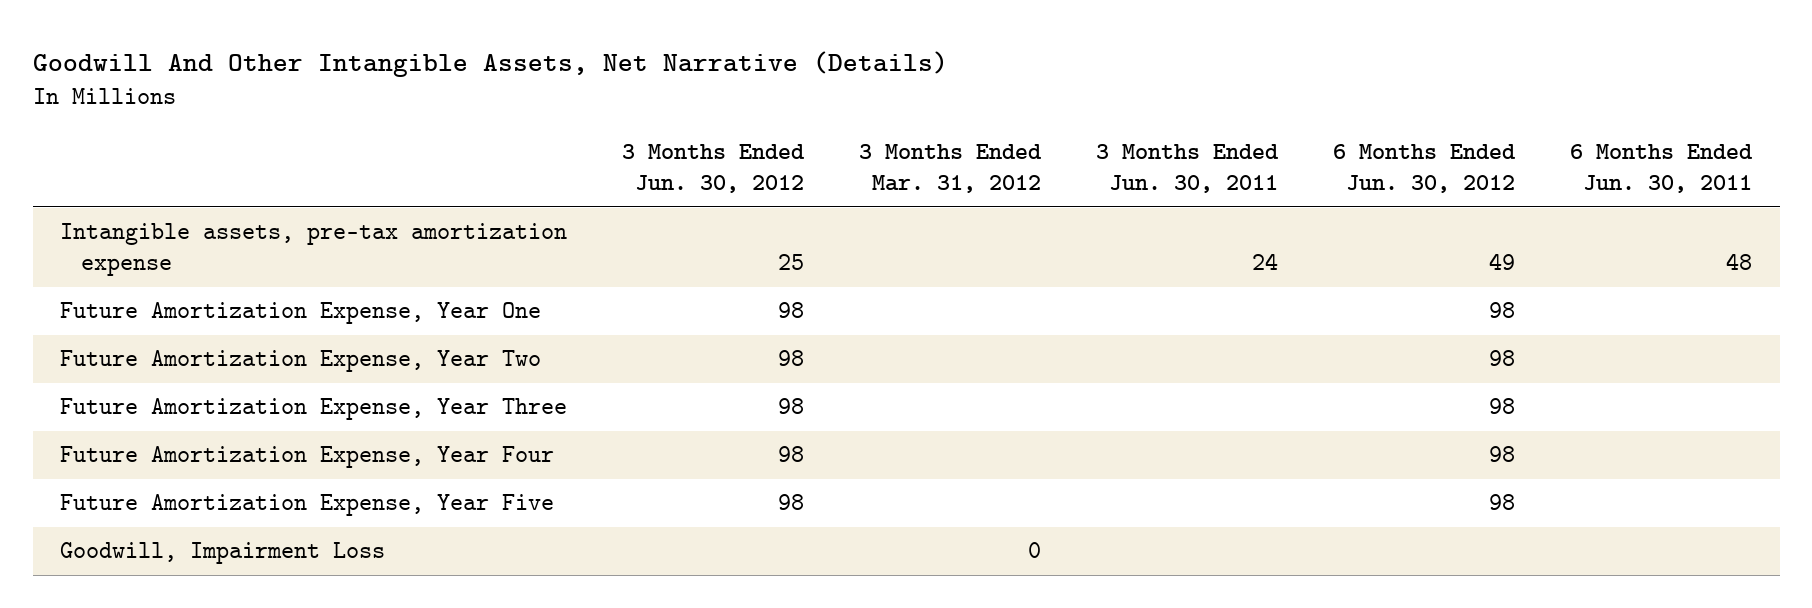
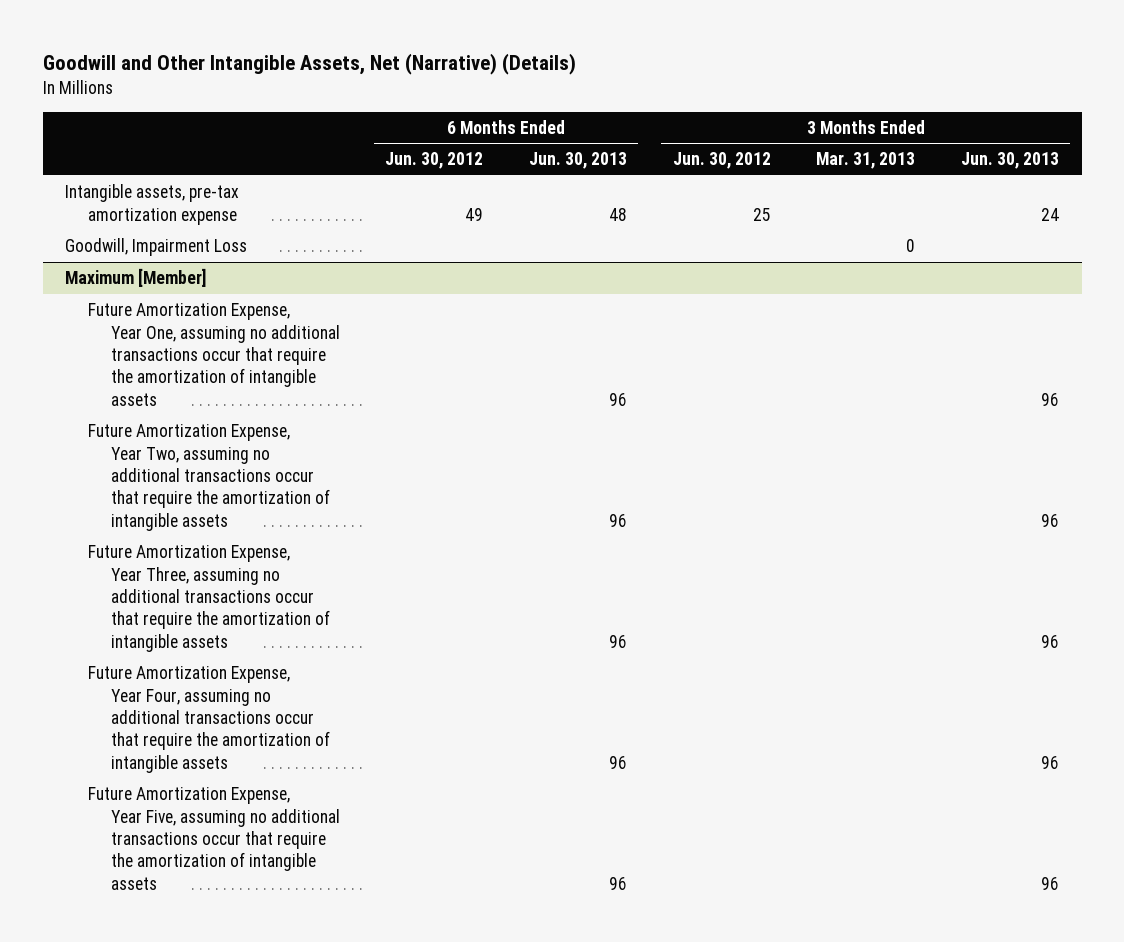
[32,50,948,77] Goodwill And Other Intangible Assets, Net Narrative (Details) -> [42,53,576,76] Goodwill and Other Intangible Assets, Net (Narrative) (Details)
[859,144,1043,194] 3 Months Ended Mar. 31, 2012 -> none
[1096,144,1280,194] 3 Months Ended Jun. 30, 2011 -> none
[1570,144,1754,194] 6 Months Ended Jun. 30, 2011 -> none
none -> [528,152,627,170] Jun. 30, 2013
none -> [816,152,916,170] Mar. 31, 2013
none -> [960,152,1059,170] Jun. 30, 2013
[60,302,542,325] Future Amortization Expense, Year One -> none
[60,350,542,373] Future Amortization Expense, Year Two -> none
[60,398,568,421] Future Amortization Expense, Year Three -> none
[60,446,555,469] Future Amortization Expense, Year Four -> none
[60,494,555,517] Future Amortization Expense, Year Five -> none
none -> [65,268,207,288] Maximum [Member]
none -> [88,303,340,406] Future Amortization Expense, Year One, assuming no additional transactions occur that require the amortization of intangible assets
none -> [88,424,330,531] Future Amortization Expense, Year Two, assuming no additional transactions occur that require the amortization of intangible assets
none -> [88,545,330,652] Future Amortization Expense, Year Three, assuming no additional transactions occur that require the amortization of intangible assets
none -> [88,666,330,773] Future Amortization Expense, Year Four, assuming no additional transactions occur that require the amortization of intangible assets
none -> [88,787,340,890] Future Amortization Expense, Year Five, assuming no additional transactions occur that require the amortization of intangible assets

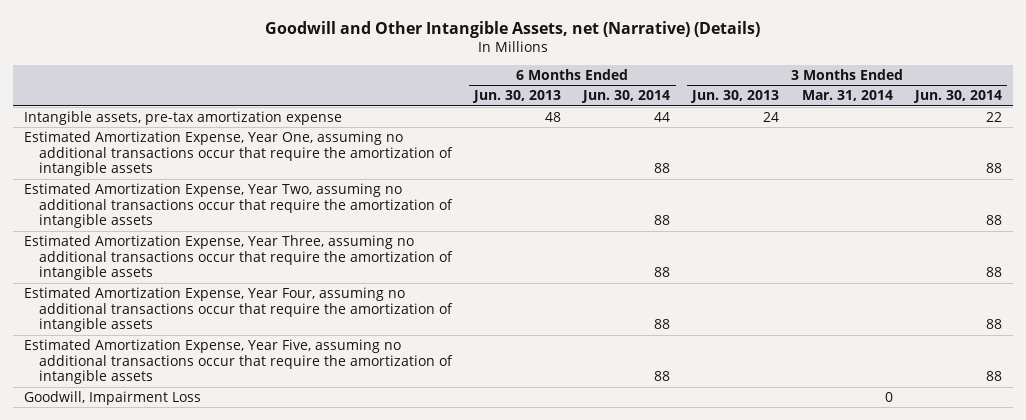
[42,53,576,76] Goodwill and Other Intangible Assets, Net (Narrative) (Details) -> [264,20,760,38] Goodwill and Other Intangible Assets, net (Narrative) (Details)
[385,152,484,170] Jun. 30, 2012 -> none
[672,152,771,170] Jun. 30, 2012 -> none
[816,152,916,170] Mar. 31, 2013 -> none
none -> [581,90,671,104] Jun. 30, 2014
none -> [801,90,893,102] Mar. 31, 2014
none -> [912,90,1002,104] Jun. 30, 2014
none -> [24,130,453,177] Estimated Amortization Expense, Year One, assuming no additional transactions occur that require the amortization of intangible assets
none -> [24,182,453,229] Estimated Amortization Expense, Year Two, assuming no additional transactions occur that require the amortization of intangible assets
none -> [24,234,453,281] Estimated Amortization Expense, Year Three, assuming no additional transactions occur that require the amortization of intangible assets
none -> [24,286,453,333] Estimated Amortization Expense, Year Four, assuming no additional transactions occur that require the amortization of intangible assets
none -> [24,338,453,385] Estimated Amortization Expense, Year Five, assuming no additional transactions occur that require the amortization of intangible assets
[65,268,207,288] Maximum [Member] -> none
[88,303,340,406] Future Amortization Expense, Year One, assuming no additional transactions occur that require the amortization of intangible assets -> none
[88,424,330,531] Future Amortization Expense, Year Two, assuming no additional transactions occur that require the amortization of intangible assets -> none
[88,545,330,652] Future Amortization Expense, Year Three, assuming no additional transactions occur that require the amortization of intangible assets -> none
[88,666,330,773] Future Amortization Expense, Year Four, assuming no additional transactions occur that require the amortization of intangible assets -> none
[88,787,340,890] Future Amortization Expense, Year Five, assuming no additional transactions occur that require the amortization of intangible assets -> none

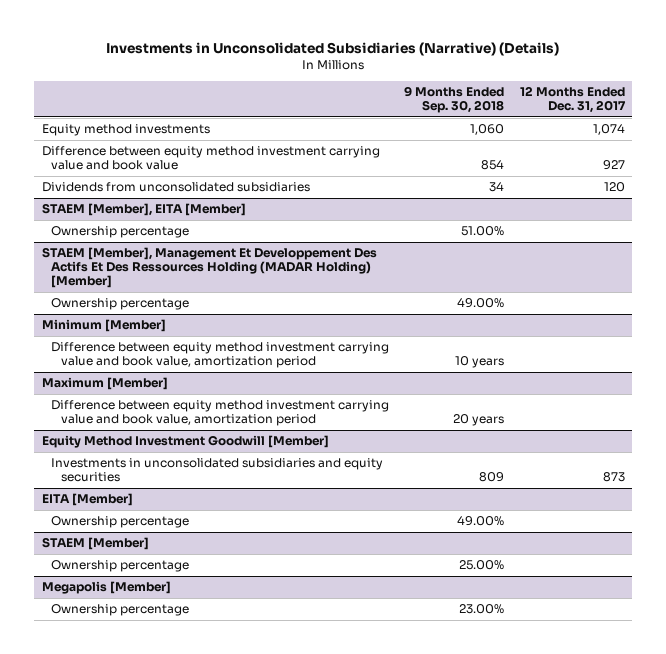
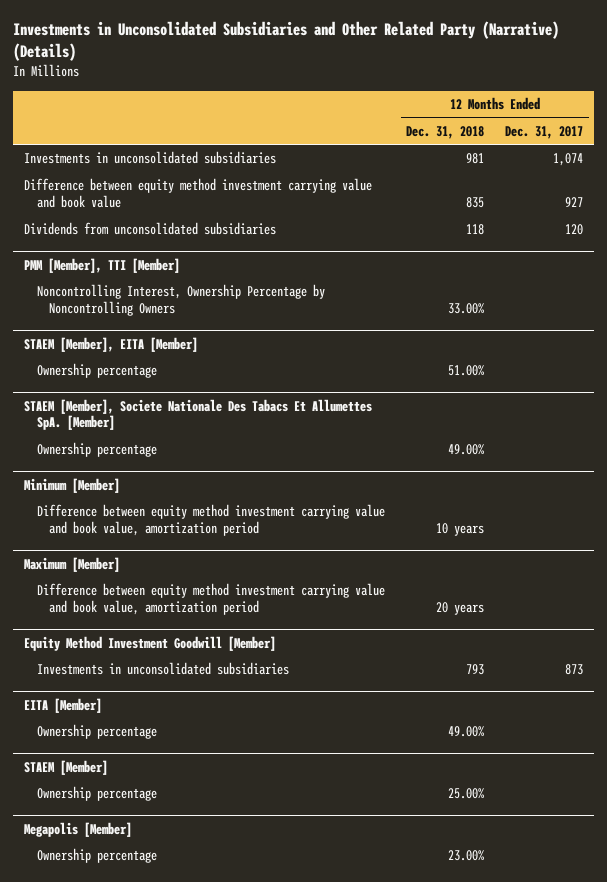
[106,41,560,56] Investments in Unconsolidated Subsidiaries (Narrative) (Details) -> [12,21,559,62] Investments in Unconsolidated Subsidiaries and Other Related Party (Narrative) (Details)
[404,86,505,113] 9 Months Ended Sep. 30, 2018 -> none
none -> [405,125,484,139] Dec. 31, 2018
[41,124,210,137] Equity method investments -> [23,151,276,165] Investments in unconsolidated subsidiaries
none -> [23,257,180,273] PMM [Member], TTI [Member]
none -> [36,284,325,317] Noncontrolling Interest, Ownership Percentage by Noncontrolling Owners
[41,247,377,289] STAEM [Member], Management Et Developpement Des Actifs Et Des Ressources Holding (MADAR Holding) [Member] -> none
[51,298,190,311] Ownership percentage -> none
none -> [23,398,372,431] STAEM [Member], Societe Nationale Des Tabacs Et Allumettes SpA. [Member]
none -> [36,442,157,458] Ownership percentage
[51,458,384,483] Investments in unconsolidated subsidiaries and equity securities -> [36,662,289,676] Investments in unconsolidated subsidiaries

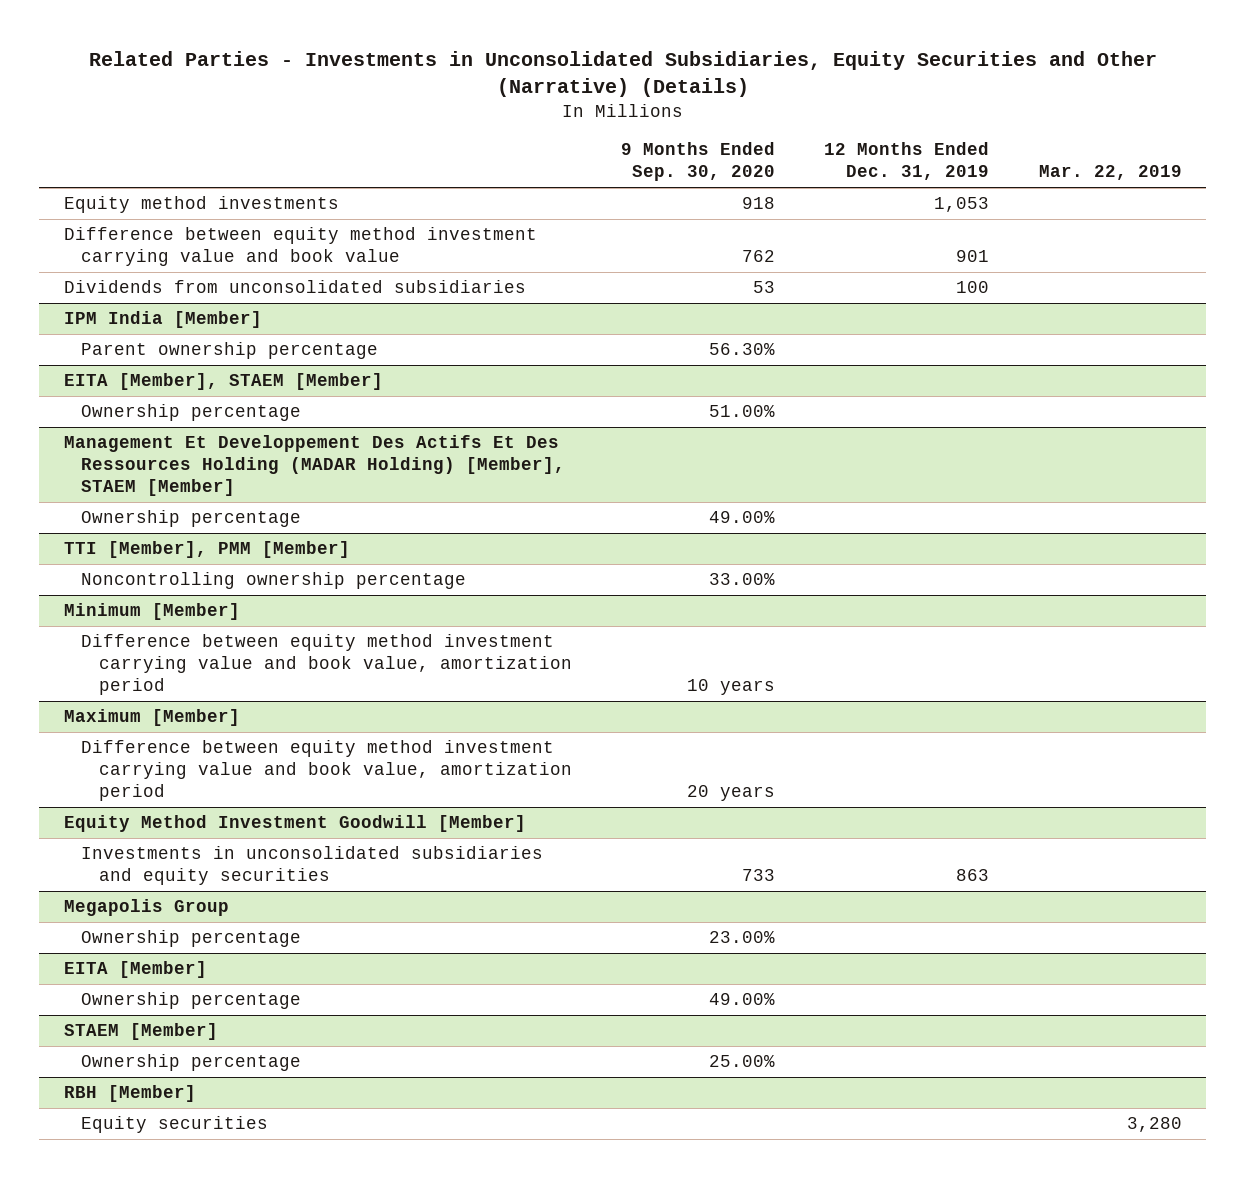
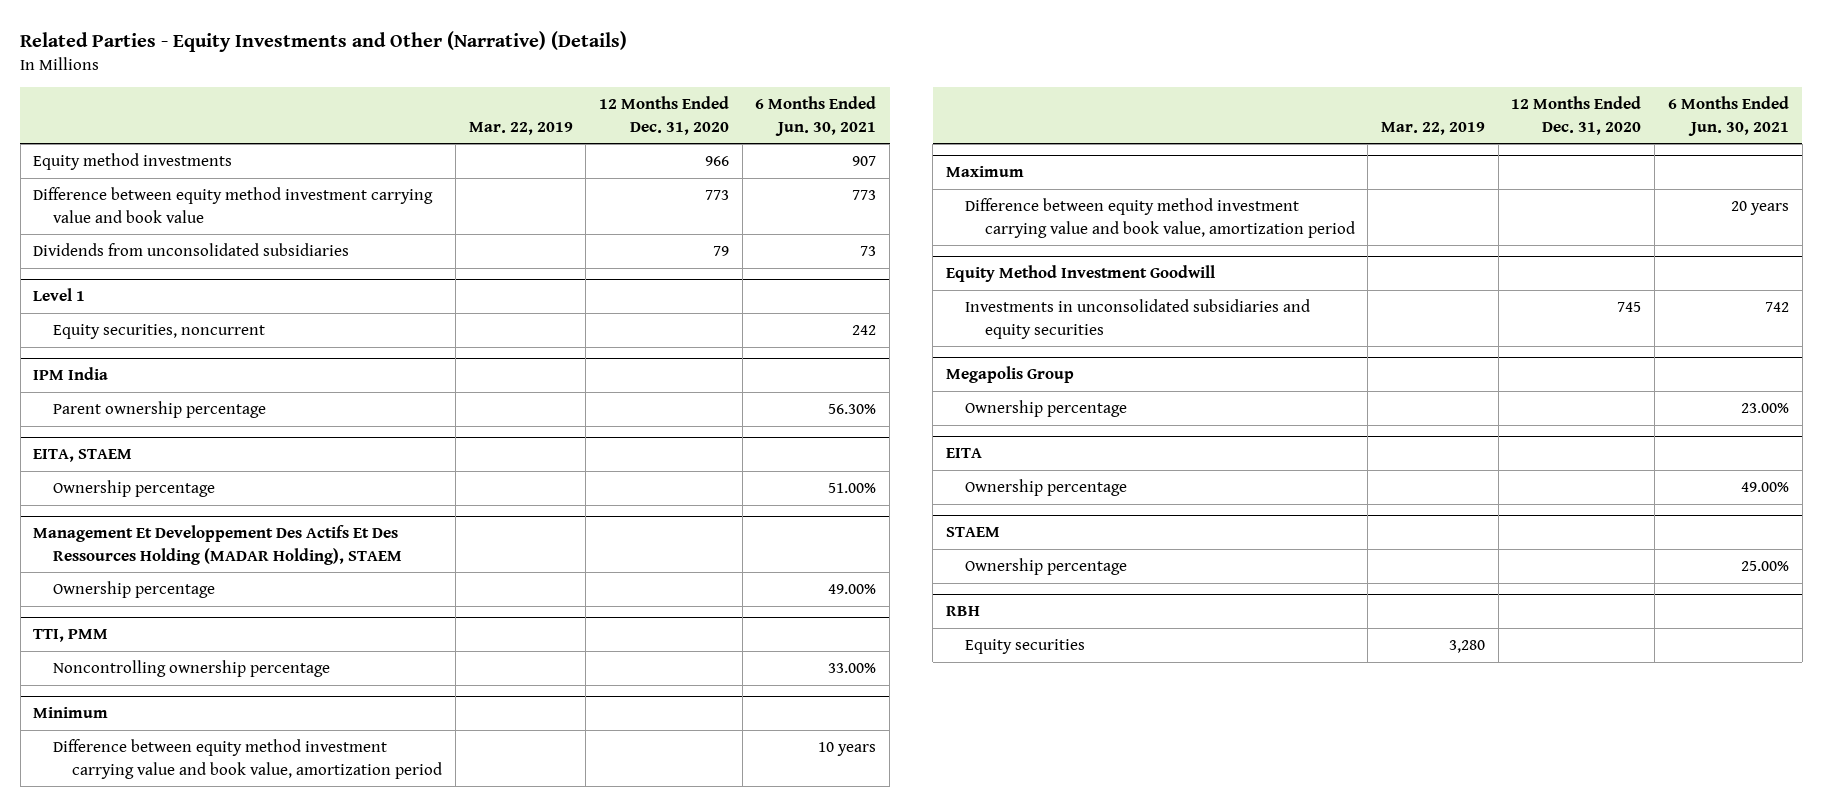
[88,50,1157,98] Related Parties - Investments in Unconsolidated Subsidiaries, Equity Securities and Other (Narrative) (Details) -> [20,30,628,52] Related Parties - Equity Investments and Other (Narrative) (Details)
[620,142,775,182] 9 Months Ended Sep. 30, 2020 -> none
[824,142,990,181] 12 Months Ended Dec. 31, 2019 -> none
none -> [598,96,729,135] 12 Months Ended Dec. 31, 2020
none -> [755,96,877,136] 6 Months Ended Jun. 30, 2021
none -> [33,288,86,302] Level 1
none -> [52,324,265,340] Equity securities, noncurrent
[63,311,262,329] IPM India [Member] -> [33,367,109,381] IPM India
[63,373,383,391] EITA [Member], STAEM [Member] -> [33,449,133,463] EITA, STAEM
[63,435,566,497] Management Et Developpement Des Actifs Et Des Ressources Holding (MADAR Holding) [Member], STAEM [Member] -> [33,525,402,565] Management Et Developpement Des Actifs Et Des Ressources Holding (MADAR Holding), STAEM
[63,541,350,559] TTI [Member], PMM [Member] -> [33,629,109,643] TTI, PMM
[63,603,240,621] Minimum [Member] -> [33,707,109,719] Minimum
[63,709,240,727] Maximum [Member] -> [945,166,1024,178] Maximum
[63,815,526,833] Equity Method Investment Goodwill [Member] -> [945,265,1215,283] Equity Method Investment Goodwill
[63,961,207,979] EITA [Member] -> [945,448,982,459] EITA
[63,1023,218,1041] STAEM [Member] -> [945,527,1000,538] STAEM
[63,1085,196,1103] RBH [Member] -> [945,606,980,617] RBH

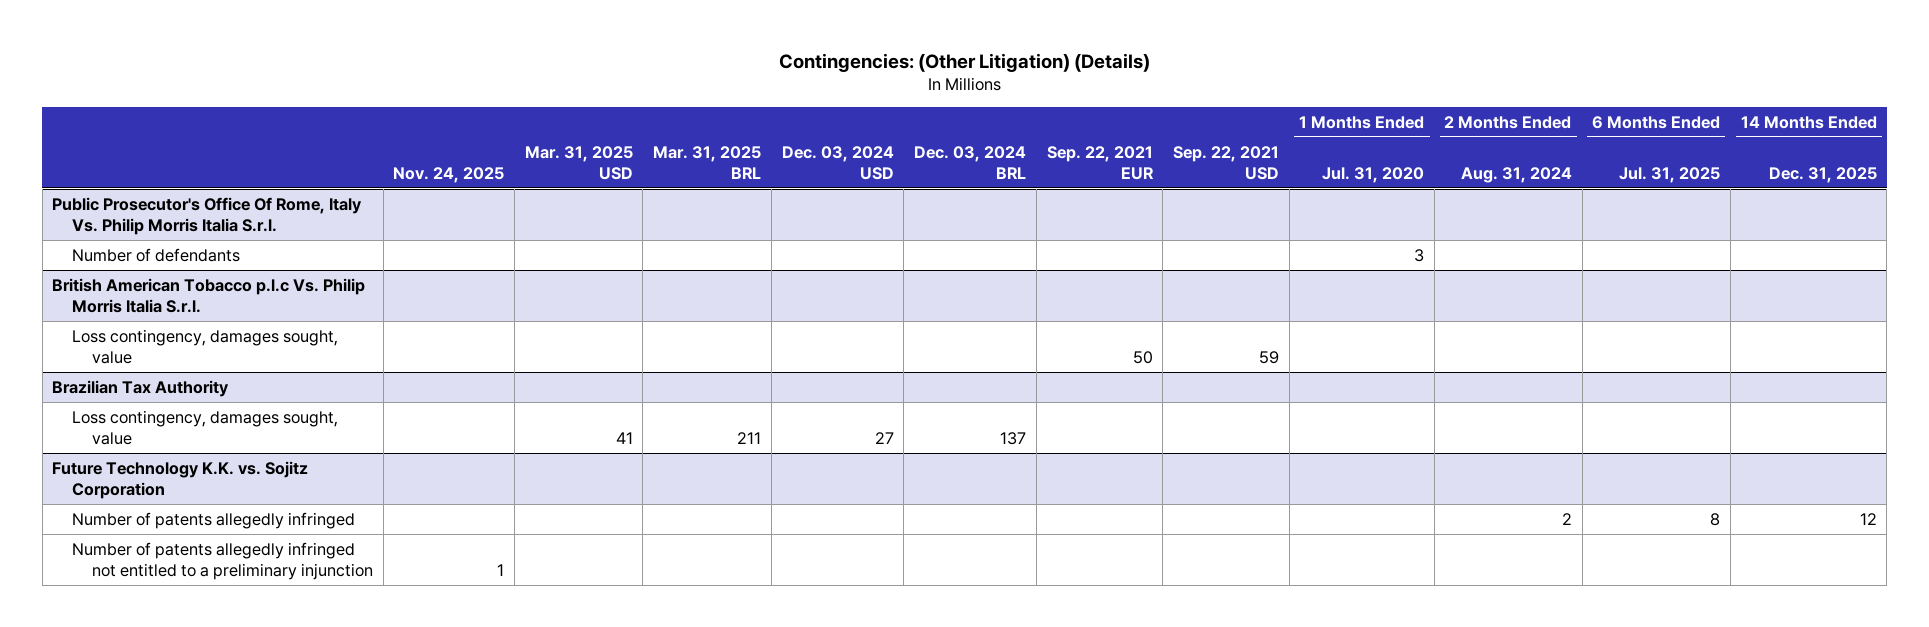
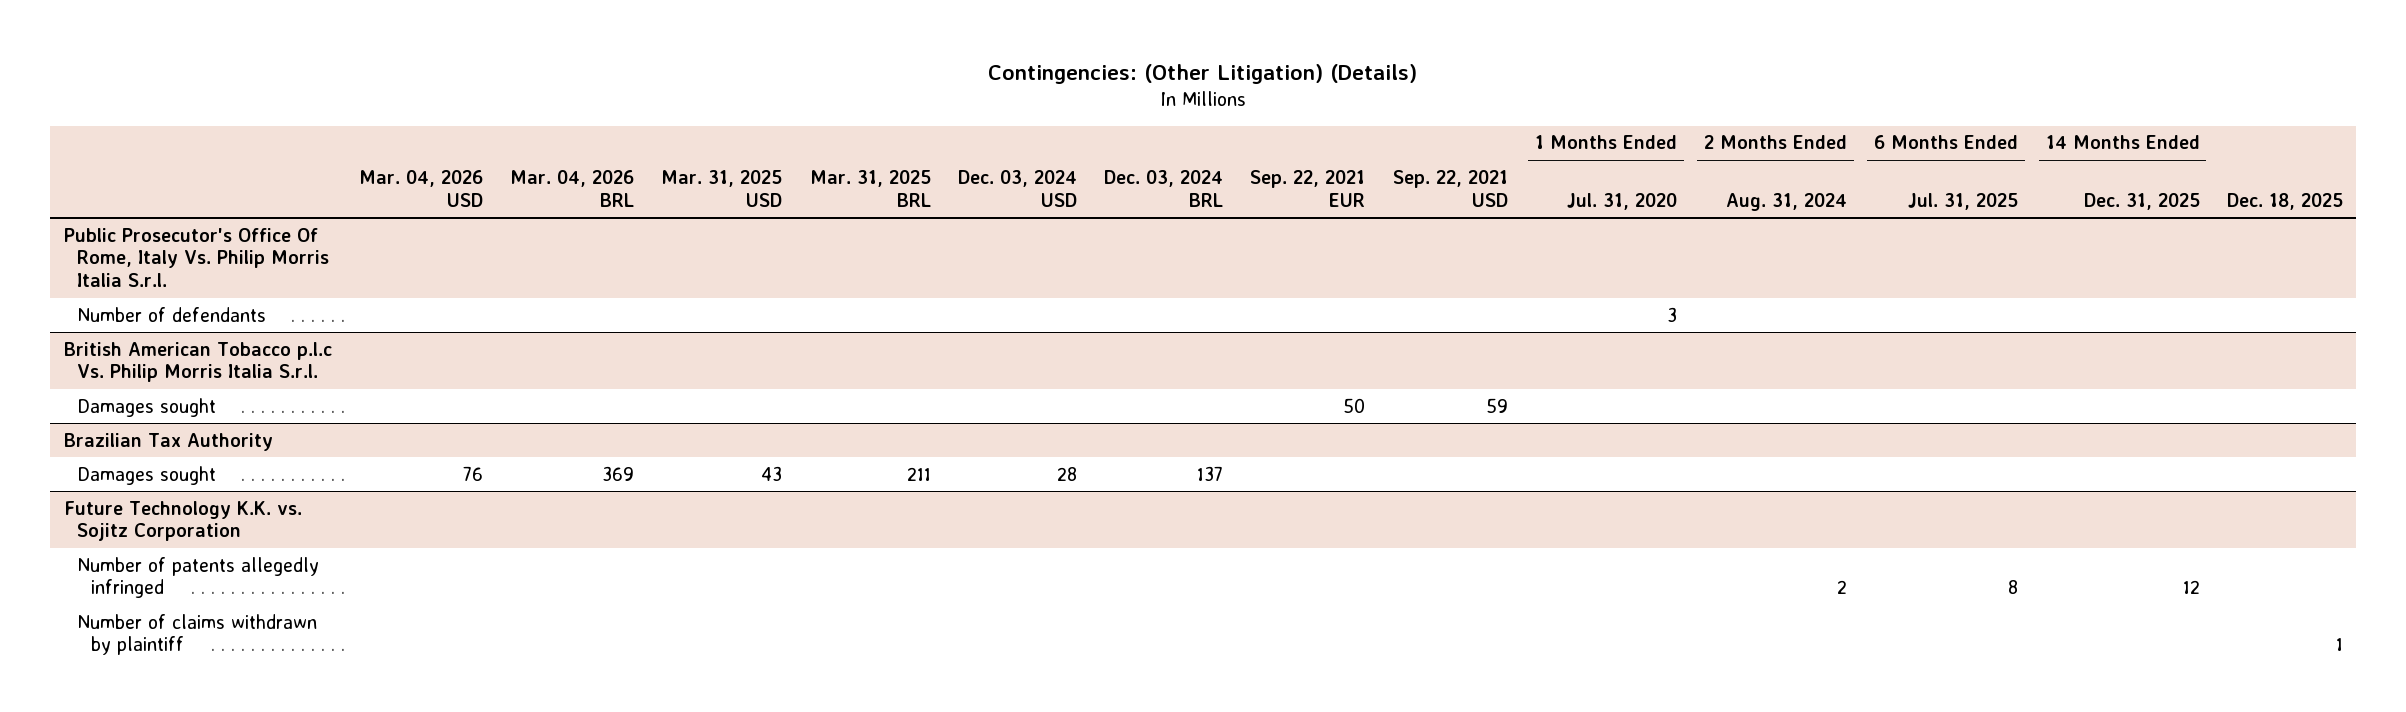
[393,166,505,183] Nov. 24, 2025 -> none
none -> [358,169,483,207] Mar. 04, 2026 USD
none -> [510,169,635,207] Mar. 04, 2026 BRL
none -> [2226,192,2343,210] Dec. 18, 2025
[72,328,339,364] Loss contingency, damages sought, value -> [77,397,217,417] Damages sought
[72,409,339,445] Loss contingency, damages sought, value -> [77,465,217,485] Damages sought
[615,431,633,444] 41 -> [761,465,783,481] 43
[874,431,894,444] 27 -> [1056,466,1077,481] 28
[72,541,373,580] Number of patents allegedly infringed not entitled to a preliminary injunction -> none
none -> [77,613,318,656] Number of claims withdrawn by plaintiff

